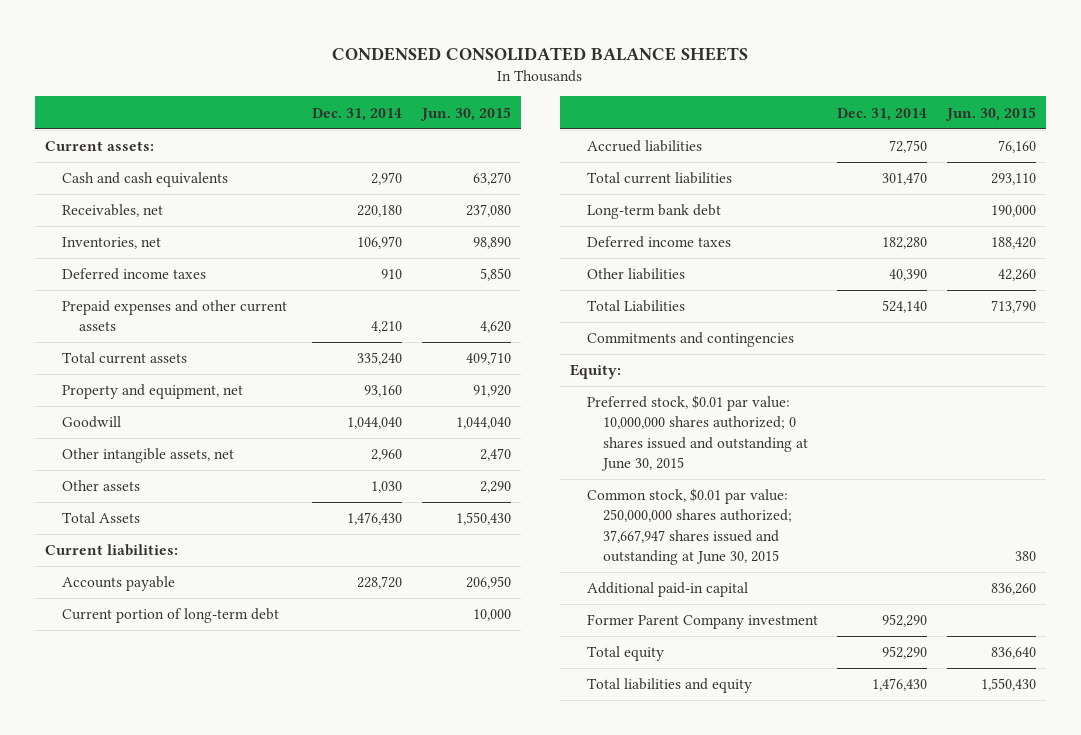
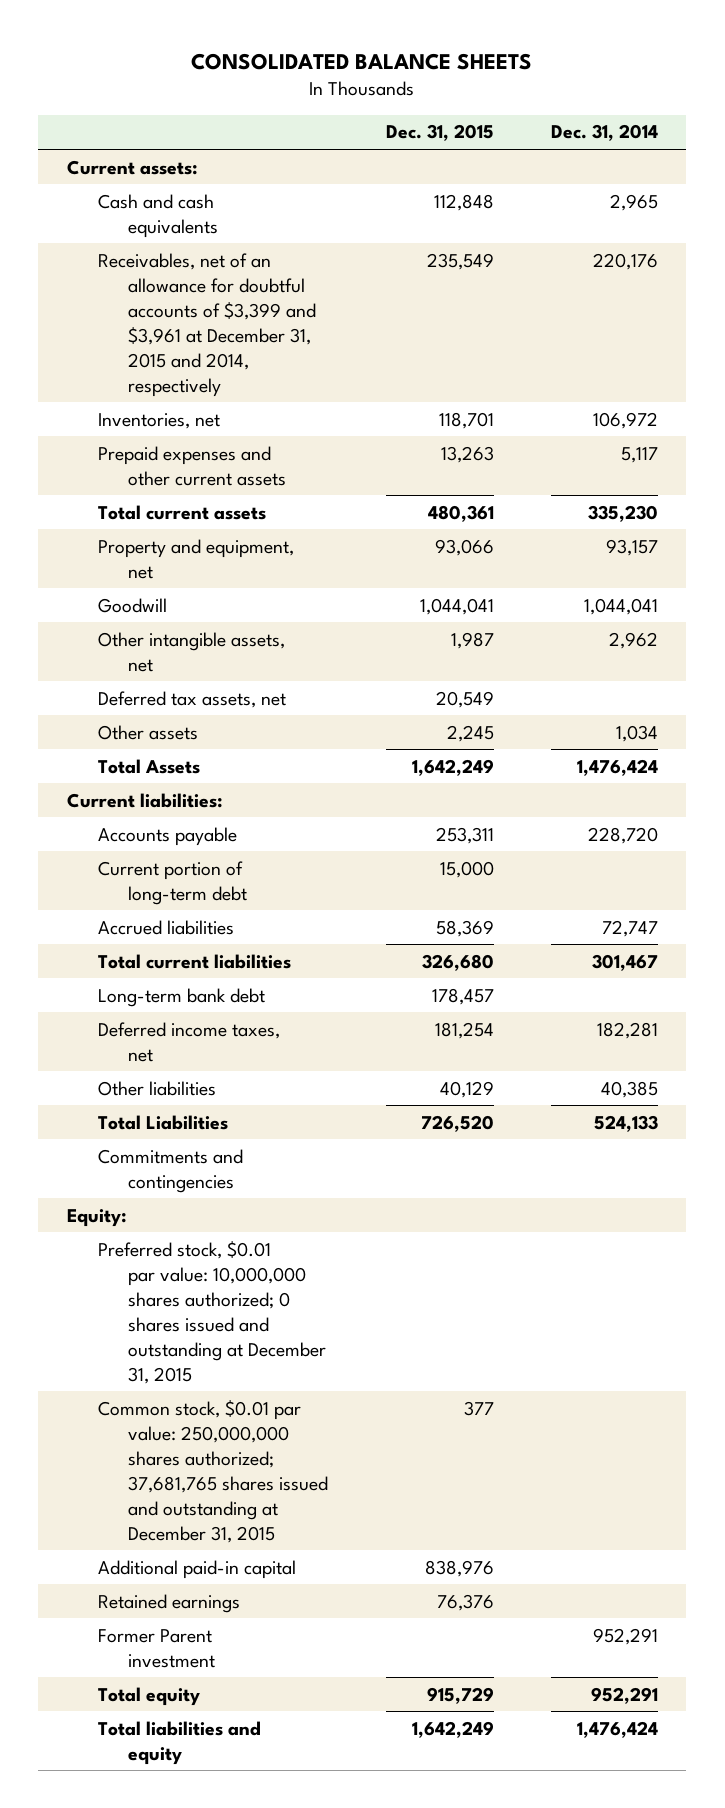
[332,46,749,61] CONDENSED CONSOLIDATED BALANCE SHEETS -> [191,52,533,70] CONSOLIDATED BALANCE SHEETS
[420,106,512,121] Jun. 30, 2015 -> none
none -> [385,124,494,142] Dec. 31, 2015
[61,204,163,218] Receivables, net -> none
[61,268,206,281] Deferred income taxes -> none
[371,172,403,186] 2,970 -> [609,193,658,211] 2,965
none -> [97,252,317,397] Receivables, net of an allowance for doubtful accounts of $3,399 and $3,961 at December 31, 2015 and 2014, respectively
[357,236,403,250] 106,970 -> [592,411,658,429] 106,972
[371,321,403,334] 4,210 -> [620,446,658,463] 5,117
[357,352,403,366] 335,240 -> [587,504,658,522] 335,230
[364,385,403,398] 93,160 -> [605,538,658,556] 93,157
[347,417,403,430] 1,044,040 -> [583,597,658,615] 1,044,041
[371,449,403,462] 2,960 -> [608,631,658,649] 2,962
none -> [97,690,286,708] Deferred tax assets, net
[371,481,403,494] 1,030 -> [615,724,658,742] 1,034
[347,512,403,526] 1,476,430 -> [576,758,658,776] 1,476,424
[889,140,928,154] 72,750 -> [601,919,658,937] 72,747
[882,172,928,186] 301,470 -> [591,953,658,971] 301,467
[586,236,731,249] Deferred income taxes -> [97,1021,280,1062] Deferred income taxes, net
[882,237,928,250] 182,280 -> [596,1021,658,1039] 182,281
[889,269,928,282] 40,390 -> [600,1080,658,1098] 40,385
[882,300,928,314] 524,140 -> [593,1114,658,1132] 524,133
[586,395,809,471] Preferred stock, $0.01 par value: 10,000,000 shares authorized; 0 shares issued and outstanding at June 30, 2015 -> [97,1240,327,1384] Preferred stock, $0.01 par value: 10,000,000 shares authorized; 0 shares issued and outstanding at December 31, 2015
[586,488,793,565] Common stock, $0.01 par value: 250,000,000 shares authorized; 37,667,947 shares issued and outstanding at June 30, 2015 -> [97,1399,329,1543] Common stock, $0.01 par value: 250,000,000 shares authorized; 37,681,765 shares issued and outstanding at December 31, 2015
none -> [97,1593,240,1613] Retained earnings
[586,614,818,630] Former Parent Company investment -> [97,1628,216,1668] Former Parent investment
[882,614,928,628] 952,290 -> [592,1627,658,1645] 952,291
[882,646,928,660] 952,290 -> [590,1686,658,1704] 952,291
[872,678,928,692] 1,476,430 -> [576,1720,658,1738] 1,476,424

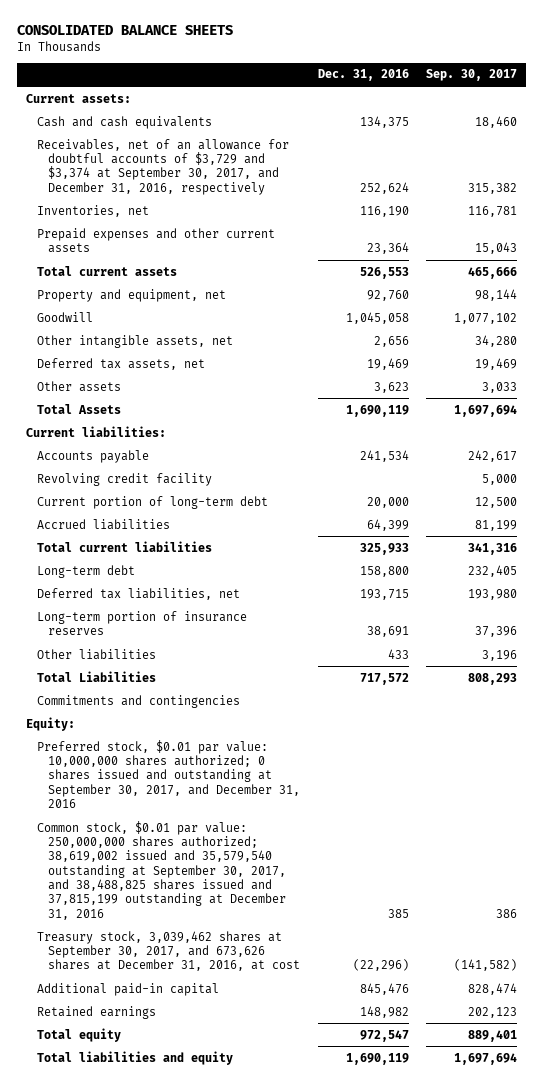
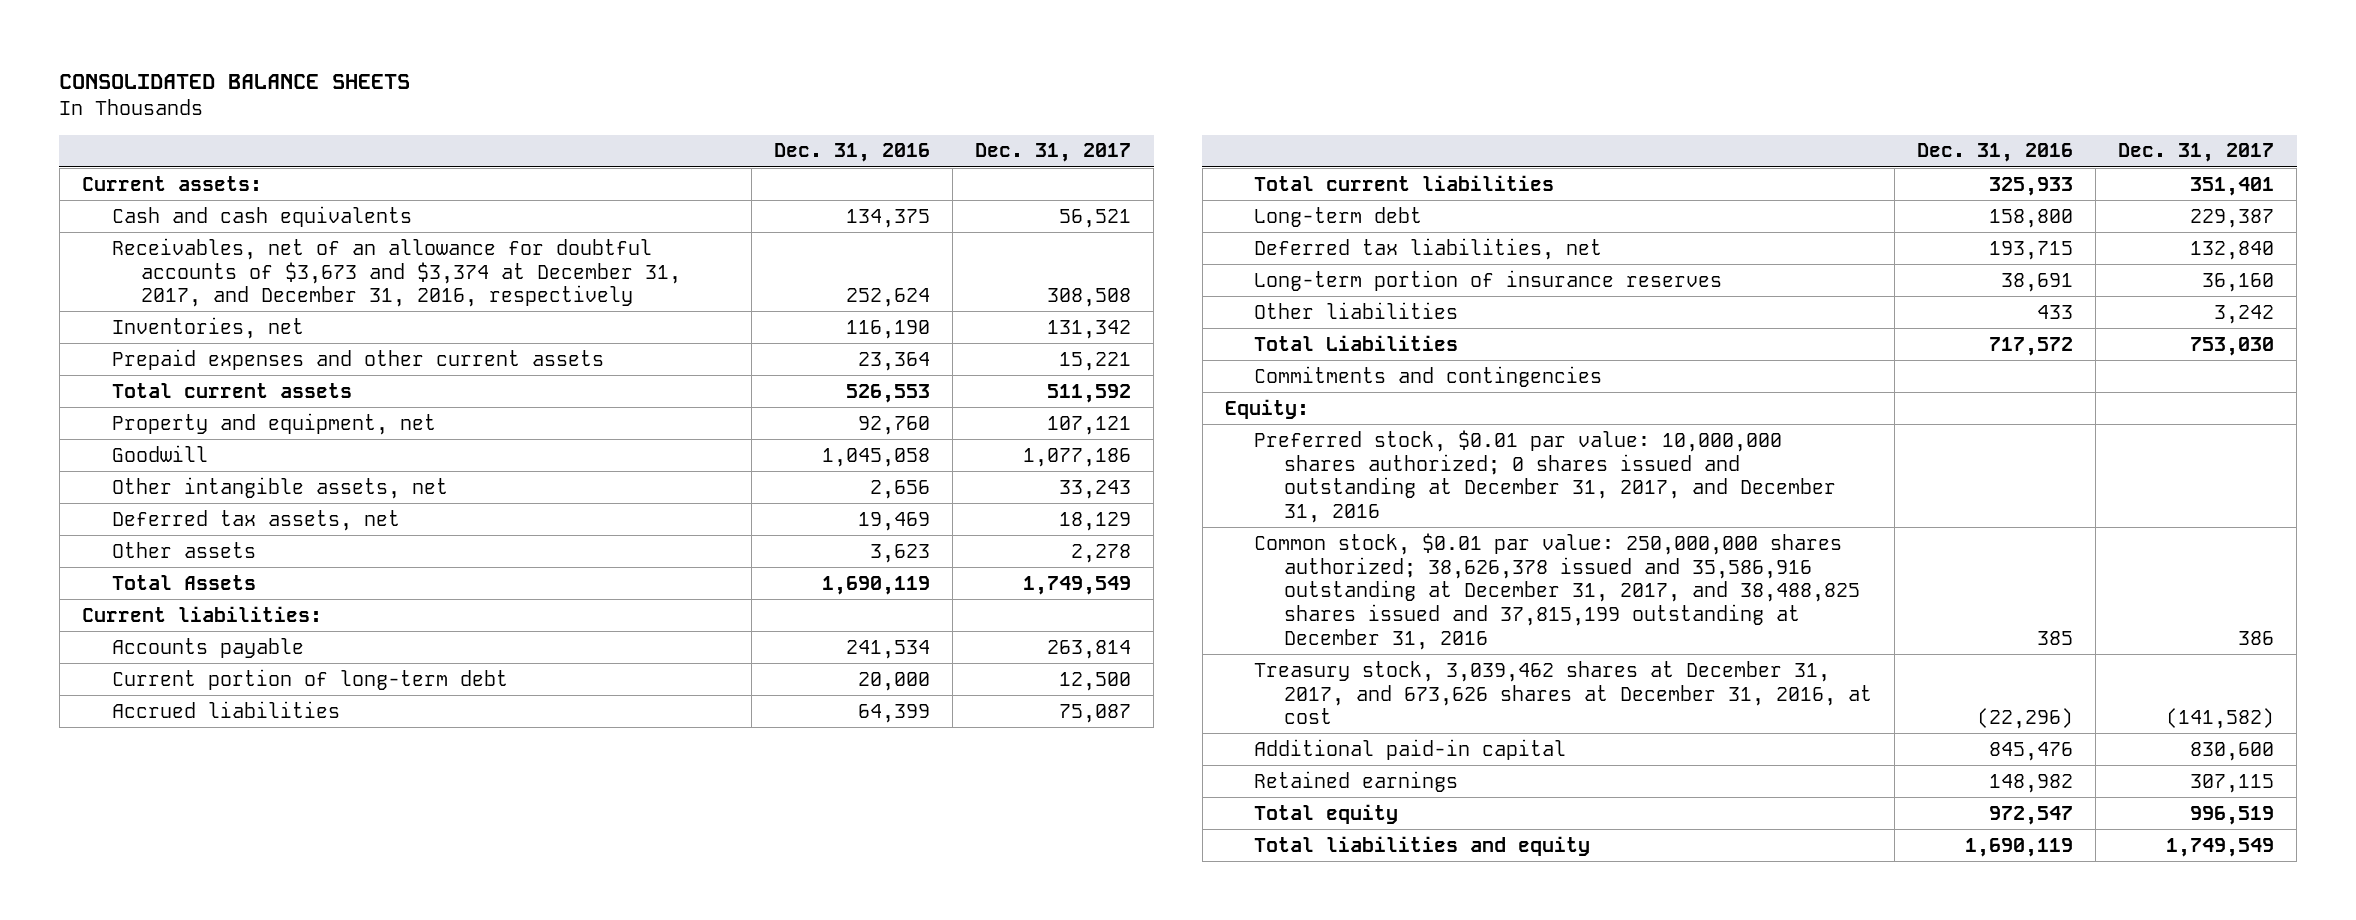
[426,69,518,82] Sep. 30, 2017 -> none
none -> [975,143,1132,163] Dec. 31, 2017
[37,138,290,195] Receivables, net of an allowance for doubtful accounts of $3,729 and $3,374 at September 30, 2017, and December 31, 2016, respectively -> [111,237,682,308] Receivables, net of an allowance for doubtful accounts of $3,673 and $3,374 at December 31, 2017, and December 31, 2016, respectively
[37,472,213,486] Revolving credit facility -> none
[37,739,301,809] Preferred stock, $0.01 par value: 10,000,000 shares authorized; 0 shares issued and outstanding at September 30, 2017, and December 31, 2016 -> [1254,429,1837,524] Preferred stock, $0.01 par value: 10,000,000 shares authorized; 0 shares issued and outstanding at December 31, 2017, and December 31, 2016
[37,820,287,920] Common stock, $0.01 par value: 250,000,000 shares authorized; 38,619,002 issued and 35,579,540 outstanding at September 30, 2017, and 38,488,825 shares issued and 37,815,199 outstanding at December 31, 2016 -> [1254,532,1861,650] Common stock, $0.01 par value: 250,000,000 shares authorized; 38,626,378 issued and 35,586,916 outstanding at December 31, 2017, and 38,488,825 shares issued and 37,815,199 outstanding at December 31, 2016
[37,930,301,972] Treasury stock, 3,039,462 shares at September 30, 2017, and 673,626 shares at December 31, 2016, at cost -> [1254,660,1873,725] Treasury stock, 3,039,462 shares at December 31, 2017, and 673,626 shares at December 31, 2016, at cost

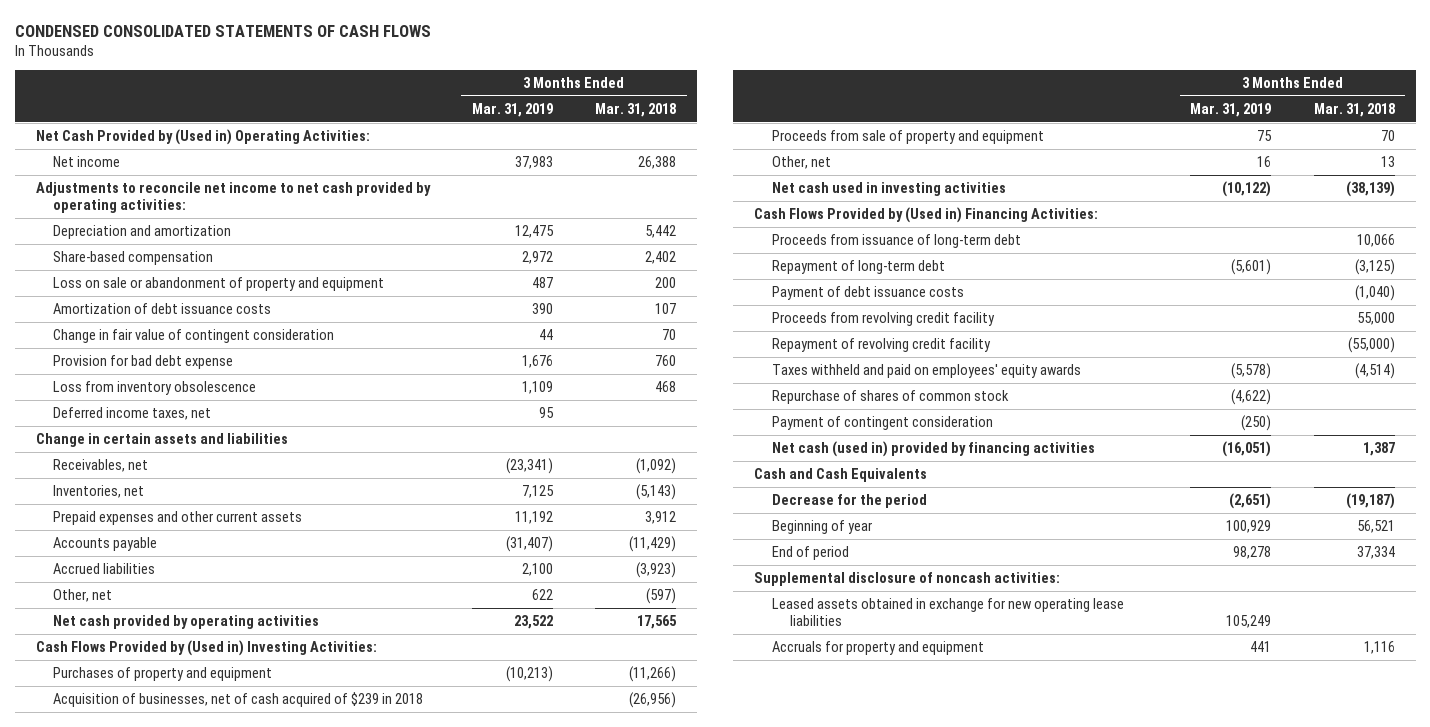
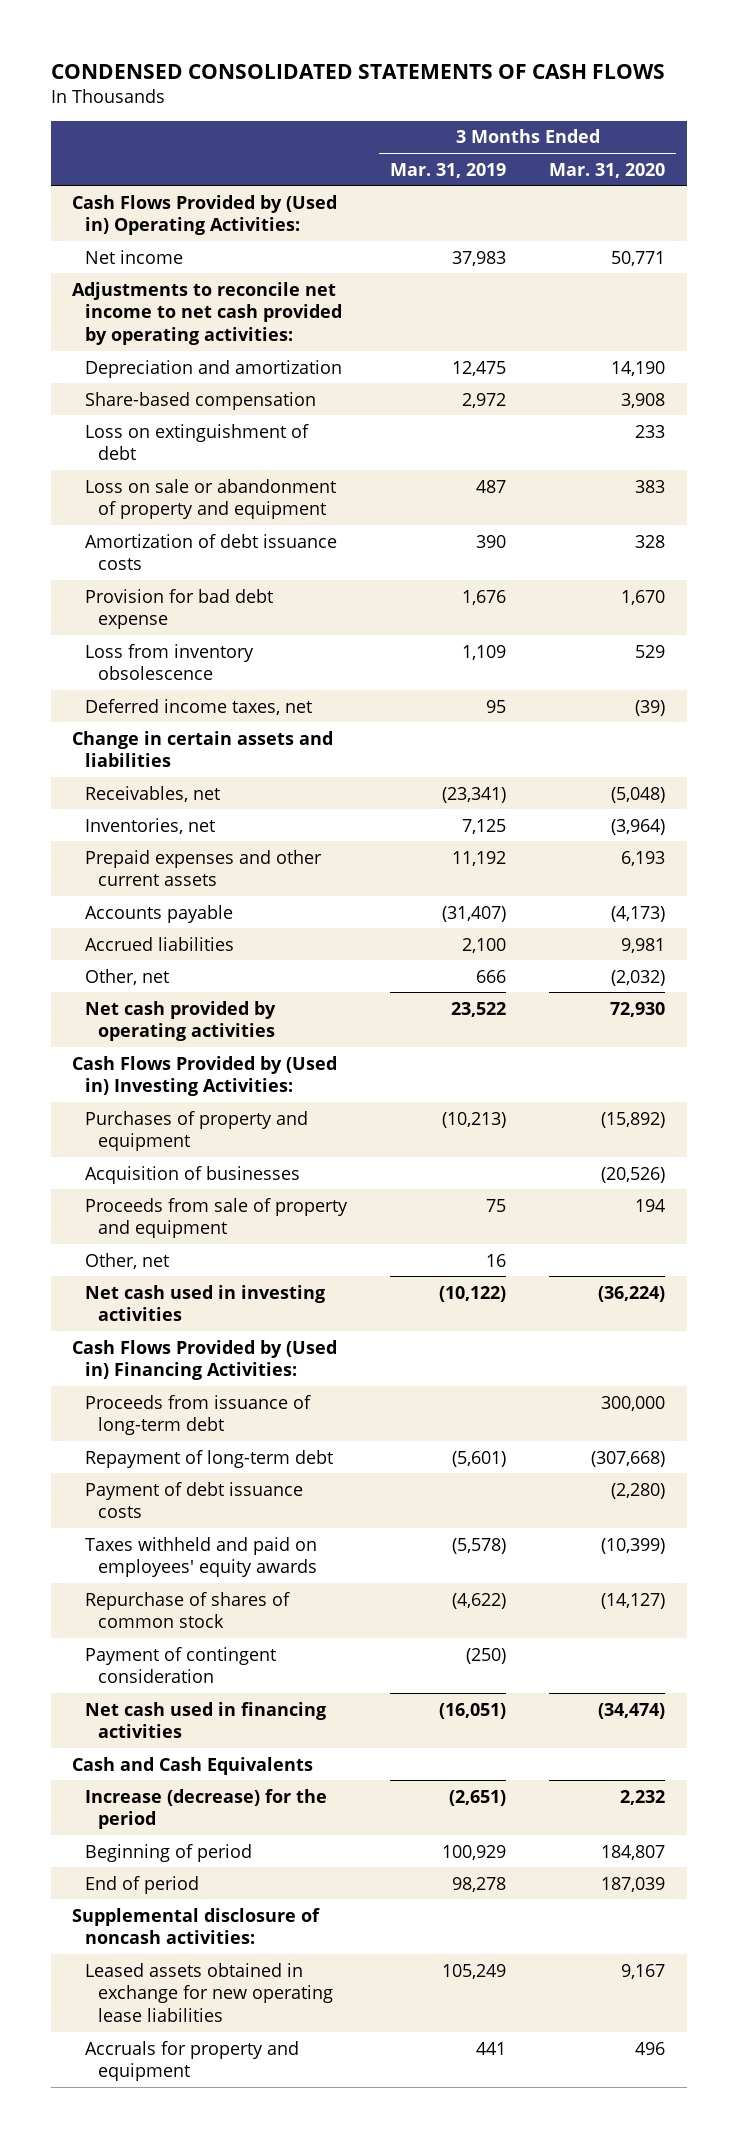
[595,102,677,117] Mar. 31, 2018 -> none
none -> [549,162,666,178] Mar. 31, 2020
[35,128,370,145] Net Cash Provided by (Used in) Operating Activities: -> [72,194,338,236] Cash Flows Provided by (Used in) Operating Activities:
none -> [85,423,310,461] Loss on extinguishment of debt
[53,328,335,343] Change in fair value of contingent consideration -> none
[531,588,553,600] 622 -> [476,969,507,983] 666
[53,691,424,707] Acquisition of businesses, net of cash acquired of $239 in 2018 -> [85,1165,301,1184] Acquisition of businesses
[771,311,995,326] Proceeds from revolving credit facility -> none
[771,337,991,352] Repayment of revolving credit facility -> none
[771,440,1095,457] Net cash (used in) provided by financing activities -> [85,1701,327,1739] Net cash used in financing activities
[771,493,927,508] Decrease for the period -> [85,1788,328,1830] Increase (decrease) for the period
[771,519,872,534] Beginning of year -> [85,1843,253,1862] Beginning of period

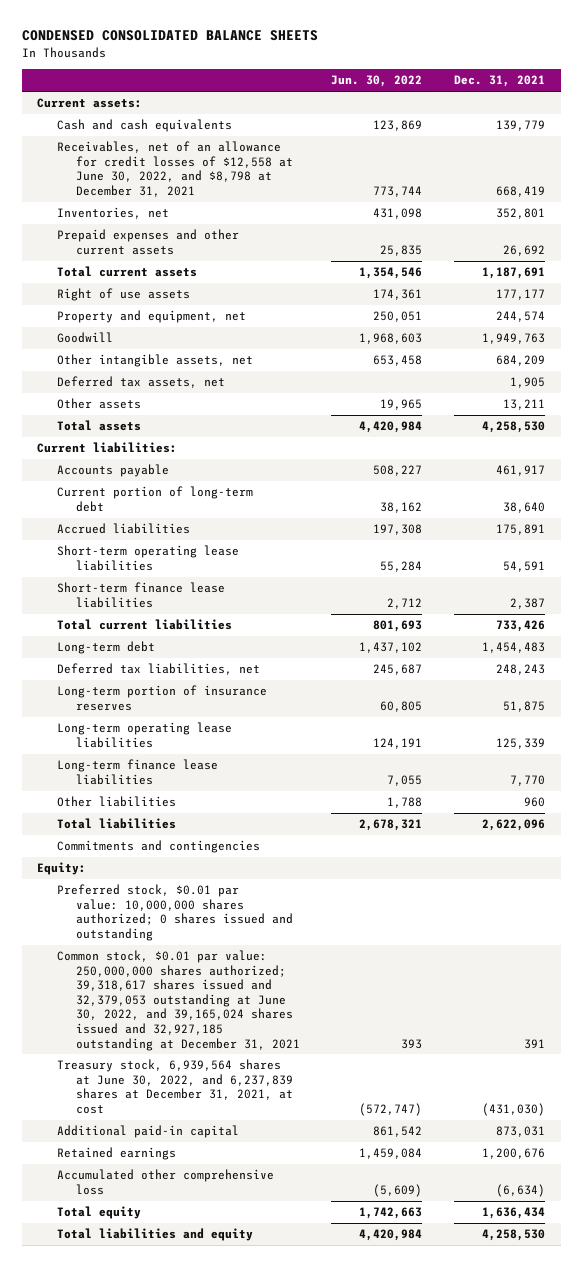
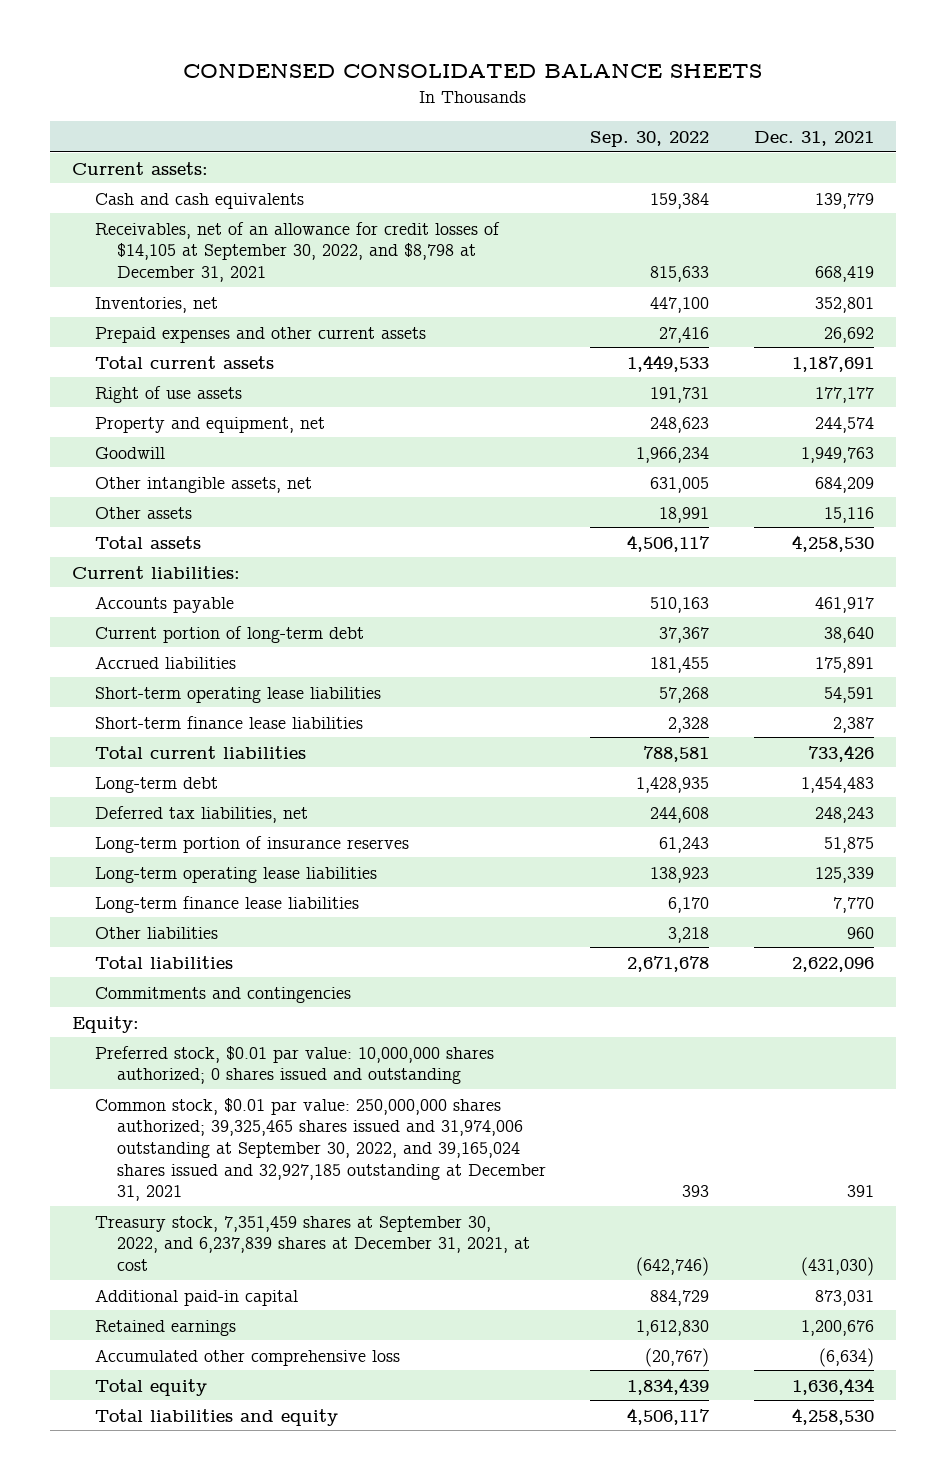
[331,75,423,88] Jun. 30, 2022 -> none
none -> [590,130,710,147] Sep. 30, 2022
[56,141,293,197] Receivables, net of an allowance for credit losses of $12,558 at June 30, 2022, and $8,798 at December 31, 2021 -> [94,221,500,282] Receivables, net of an allowance for credit losses of $14,105 at September 30, 2022, and $8,798 at December 31, 2021
[56,376,225,389] Deferred tax assets, net -> none
[502,399,545,411] 13,211 -> [823,506,874,523] 15,116
[56,950,300,1051] Common stock, $0.01 par value: 250,000,000 shares authorized; 39,318,617 shares issued and 32,379,053 outstanding at June 30, 2022, and 39,165,024 shares issued and 32,927,185 outstanding at December 31, 2021 -> [94,1097,546,1202] Common stock, $0.01 par value: 250,000,000 shares authorized; 39,325,465 shares issued and 31,974,006 outstanding at September 30, 2022, and 39,165,024 shares issued and 32,927,185 outstanding at December 31, 2021
[56,1059,293,1114] Treasury stock, 6,939,564 shares at June 30, 2022, and 6,237,839 shares at December 31, 2021, at cost -> [94,1215,530,1271] Treasury stock, 7,351,459 shares at September 30, 2022, and 6,237,839 shares at December 31, 2021, at cost

